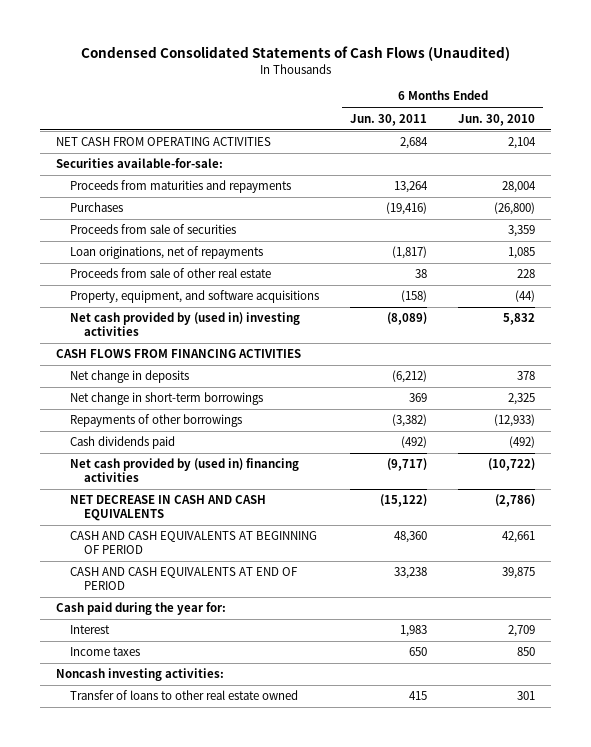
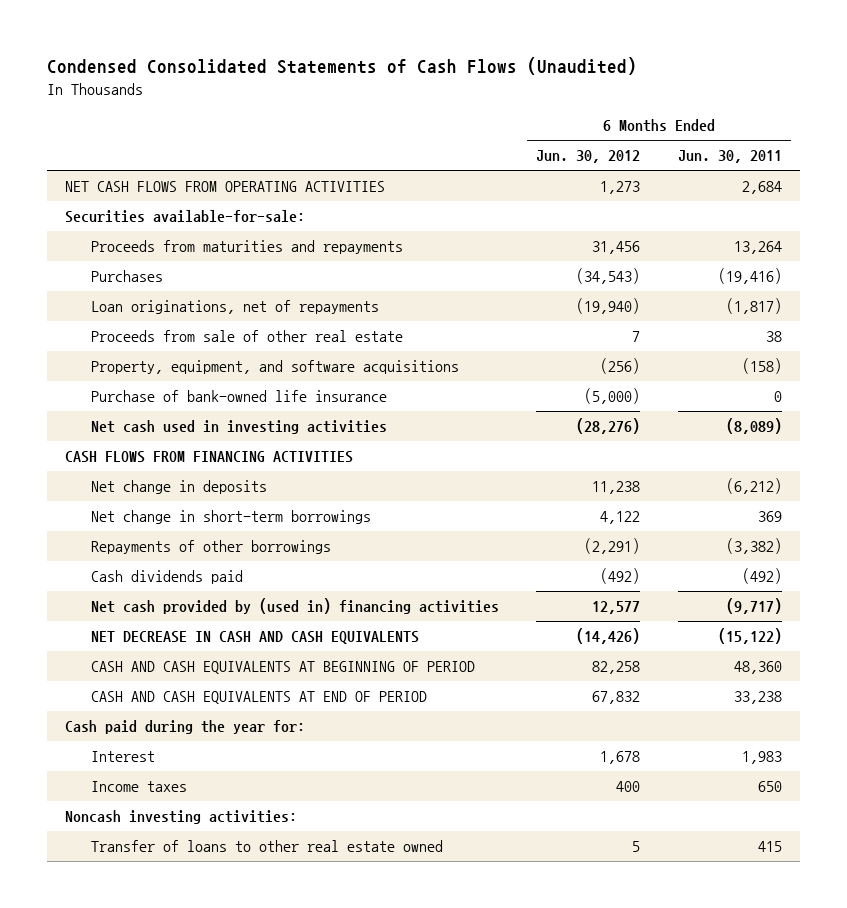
[458,113,536,126] Jun. 30, 2010 -> none
none -> [536,150,641,164] Jun. 30, 2012
[55,137,271,147] NET CASH FROM OPERATING ACTIVITIES -> [65,181,386,193] NET CASH FLOWS FROM OPERATING ACTIVITIES
[70,224,237,235] Proceeds from sale of securities -> none
none -> [90,390,387,403] Purchase of bank-owned life insurance
[70,312,301,337] Net cash provided by (used in) investing activities -> [90,420,387,435] Net cash used in investing activities

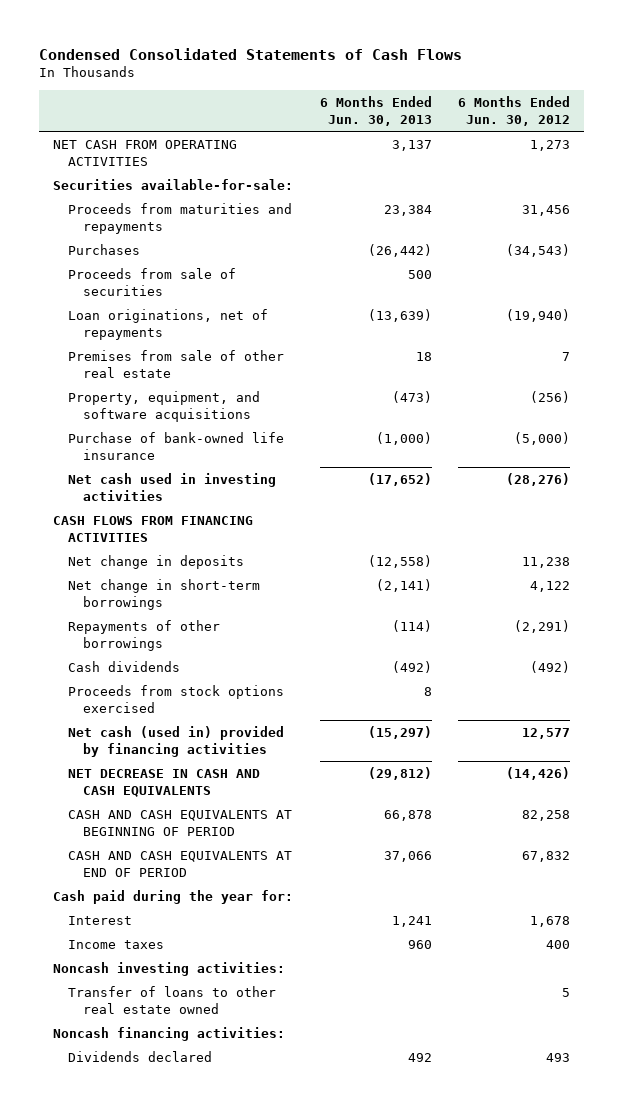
[46,56,637,75] Condensed Consolidated Statements of Cash Flows (Unaudited) -> [39,47,463,60] Condensed Consolidated Statements of Cash Flows
[677,150,782,164] Jun. 30, 2011 -> none
none -> [319,96,432,127] 6 Months Ended Jun. 30, 2013
[65,181,386,193] NET CASH FLOWS FROM OPERATING ACTIVITIES -> [52,139,237,166] NET CASH FROM OPERATING ACTIVITIES
none -> [67,267,236,296] Proceeds from sale of securities
[90,330,403,343] Proceeds from sale of other real estate -> [67,349,284,378] Premises from sale of other real estate
[90,570,243,585] Cash dividends paid -> [67,660,180,672] Cash dividends
none -> [67,684,284,713] Proceeds from stock options exercised
[90,598,499,615] Net cash provided by (used in) financing activities -> [67,725,284,757] Net cash (used in) provided by financing activities
none -> [52,1026,285,1041] Noncash financing activities:
none -> [67,1050,212,1062] Dividends declared

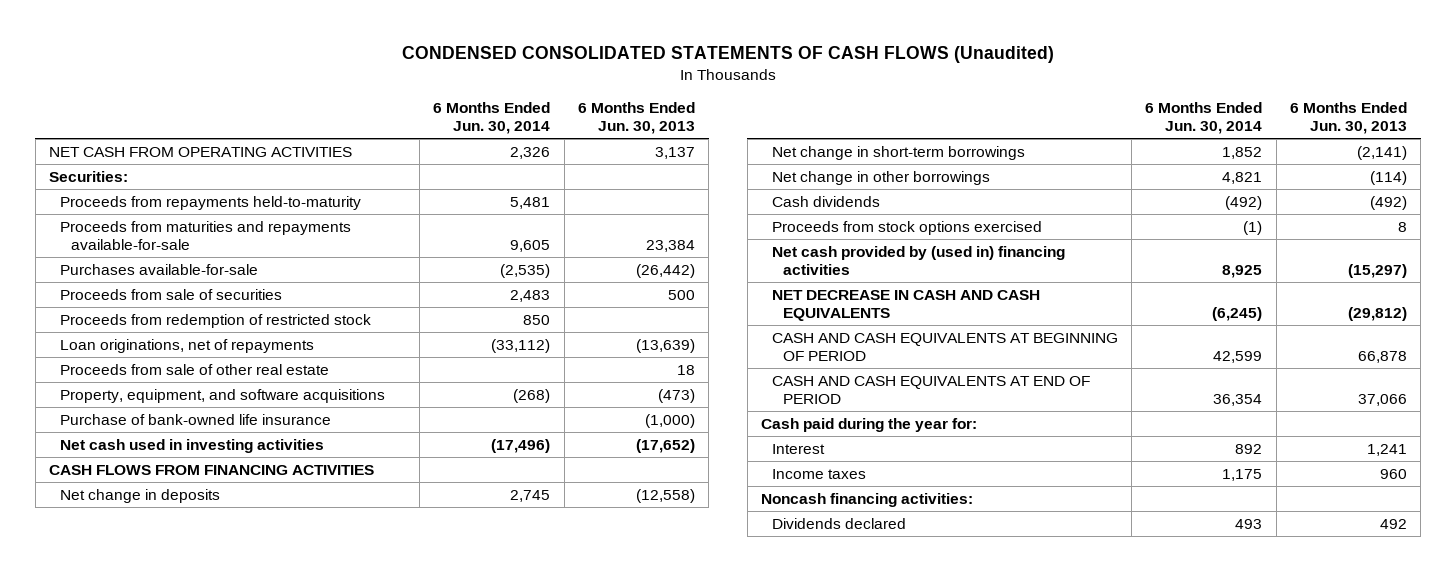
[39,47,463,60] Condensed Consolidated Statements of Cash Flows -> [401,45,1054,63] CONDENSED CONSOLIDATED STATEMENTS OF CASH FLOWS (Unaudited)
[458,96,571,127] 6 Months Ended Jun. 30, 2012 -> none
none -> [433,102,551,134] 6 Months Ended Jun. 30, 2014
[52,178,293,190] Securities available-for-sale: -> [48,170,128,182] Securities:
none -> [59,195,361,210] Proceeds from repayments held-to-maturity
[67,202,292,234] Proceeds from maturities and repayments -> [59,220,351,250] Proceeds from maturities and repayments available-for-sale
[67,243,140,255] Purchases -> [59,263,258,275] Purchases available-for-sale
none -> [59,313,371,328] Proceeds from redemption of restricted stock
[67,349,284,378] Premises from sale of other real estate -> [59,363,329,375] Proceeds from sale of other real estate
[67,619,220,651] Repayments of other borrowings -> [771,170,990,185] Net change in other borrowings
[67,725,284,757] Net cash (used in) provided by financing activities -> [771,245,1065,275] Net cash provided by (used in) financing activities
[52,961,285,976] Noncash investing activities: -> none
[67,985,276,1014] Transfer of loans to other real estate owned -> none

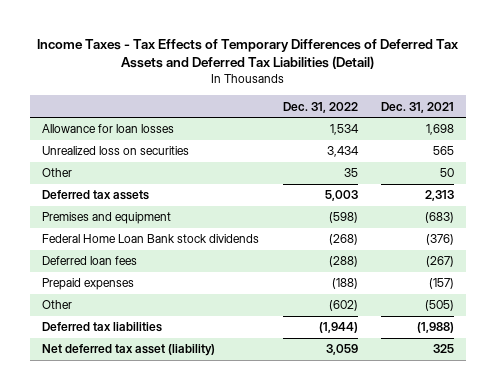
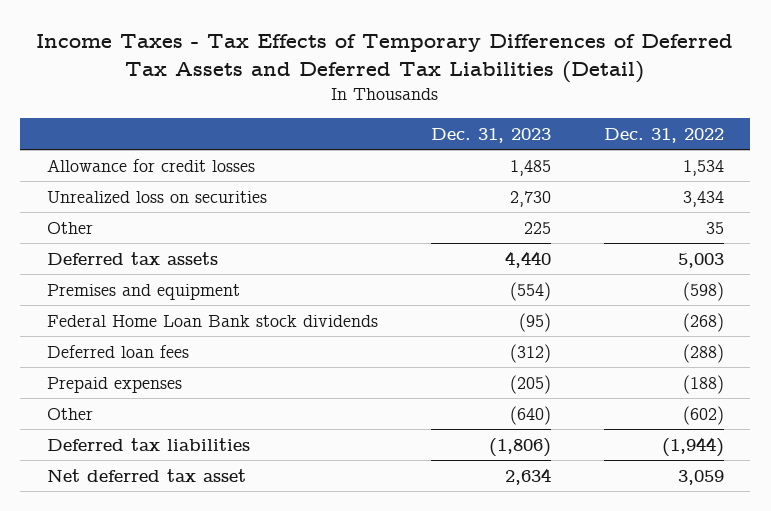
[381,101,455,113] Dec. 31, 2021 -> none
none -> [430,127,551,143] Dec. 31, 2023
[42,124,175,134] Allowance for loan losses -> [46,158,255,172] Allowance for credit losses
[42,344,216,357] Net deferred tax asset (liability) -> [46,468,246,482] Net deferred tax asset

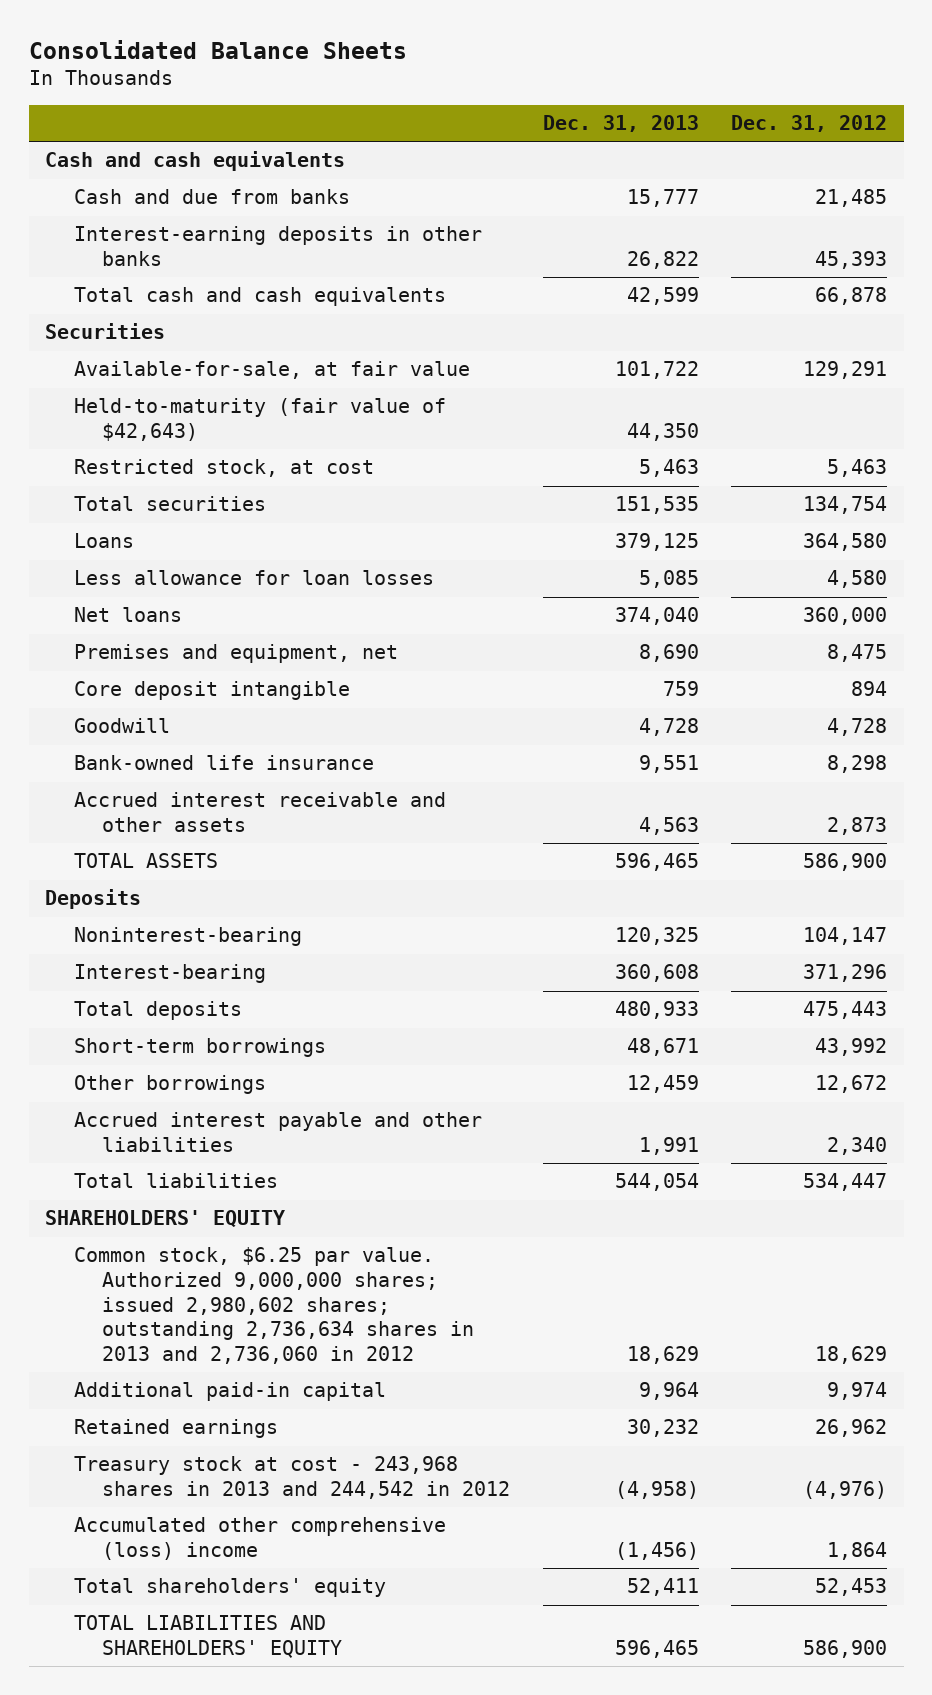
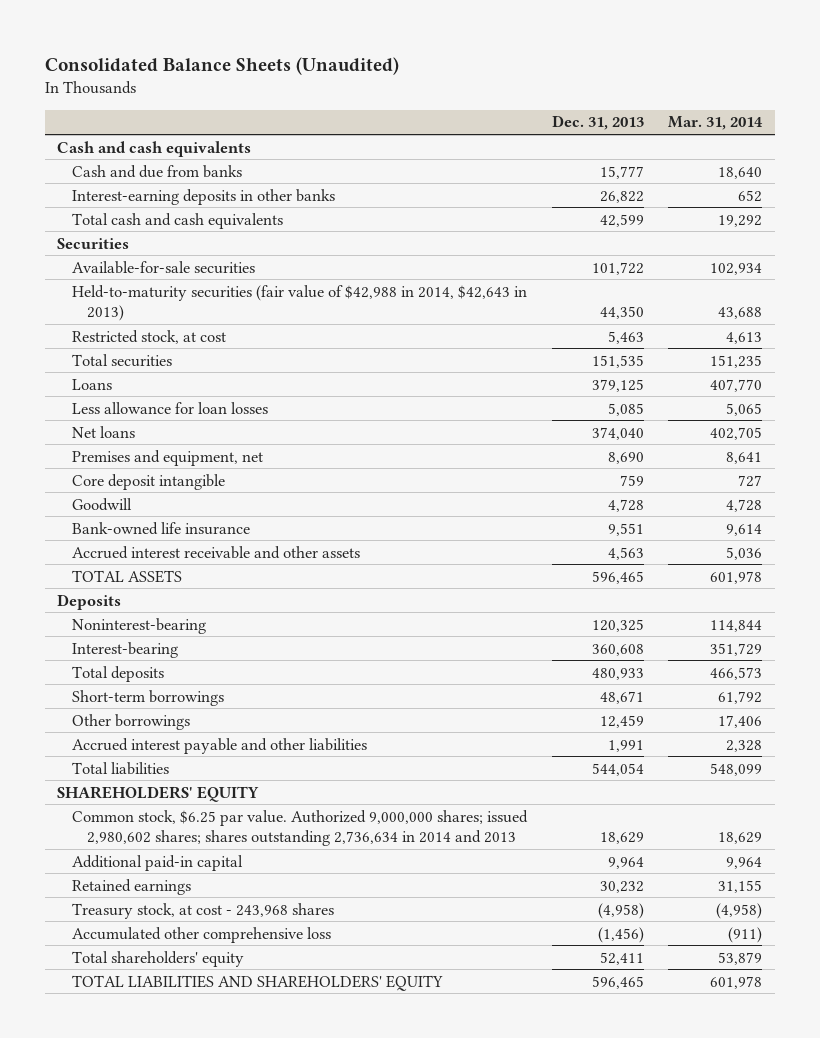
[28,40,407,60] Consolidated Balance Sheets -> [44,56,399,75] Consolidated Balance Sheets (Unaudited)
[731,115,888,133] Dec. 31, 2012 -> none
none -> [668,116,764,131] Mar. 31, 2014
[73,361,470,380] Available-for-sale, at fair value -> [71,260,255,274] Available-for-sale securities
[73,398,446,442] Held-to-maturity (fair value of $42,643) -> [71,284,527,321] Held-to-maturity securities (fair value of $42,988 in 2014, $42,643 in 2013)
[73,1247,475,1364] Common stock, $6.25 par value. Authorized 9,000,000 shares; issued 2,980,602 shares; outstanding 2,736,634 shares in 2013 and 2,736,060 in 2012 -> [71,809,528,846] Common stock, $6.25 par value. Authorized 9,000,000 shares; issued 2,980,602 shares; shares outstanding 2,736,634 in 2014 and 2013
[73,1456,511,1500] Treasury stock at cost - 243,968 shares in 2013 and 244,542 in 2012 -> [71,902,334,919] Treasury stock, at cost - 243,968 shares
[73,1517,446,1561] Accumulated other comprehensive (loss) income -> [71,926,331,943] Accumulated other comprehensive loss

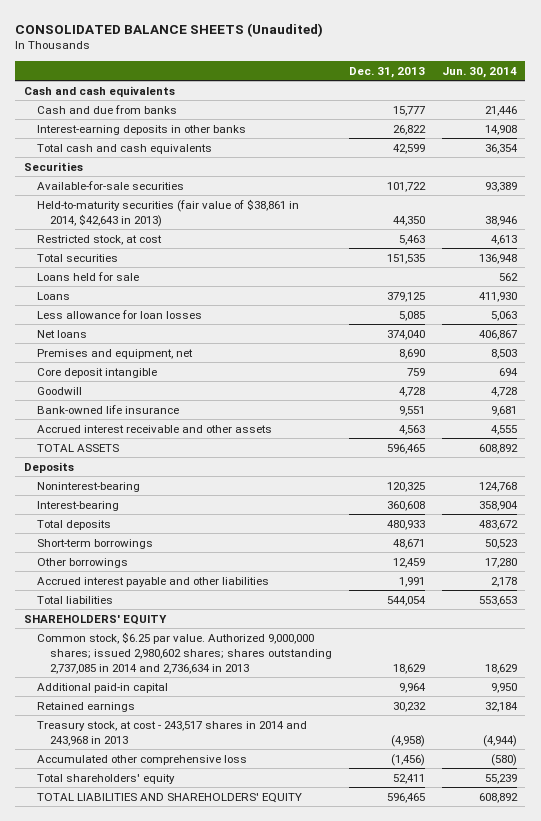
[44,56,399,75] Consolidated Balance Sheets (Unaudited) -> [15,22,324,37] CONSOLIDATED BALANCE SHEETS (Unaudited)
[668,116,764,131] Mar. 31, 2014 -> none
none -> [442,66,518,78] Jun. 30, 2014
[71,284,527,321] Held-to-maturity securities (fair value of $42,988 in 2014, $42,643 in 2013) -> [37,198,300,227] Held-to-maturity securities (fair value of $38,861 in 2014, $42,643 in 2013)
none -> [37,271,140,281] Loans held for sale
[71,809,528,846] Common stock, $6.25 par value. Authorized 9,000,000 shares; issued 2,980,602 shares; shares outstanding 2,736,634 in 2014 and 2013 -> [37,631,333,674] Common stock, $6.25 par value. Authorized 9,000,000 shares; issued 2,980,602 shares; shares outstanding 2,737,085 in 2014 and 2,736,634 in 2013
[71,902,334,919] Treasury stock, at cost - 243,968 shares -> [37,720,308,746] Treasury stock, at cost - 243,517 shares in 2014 and 243,968 in 2013

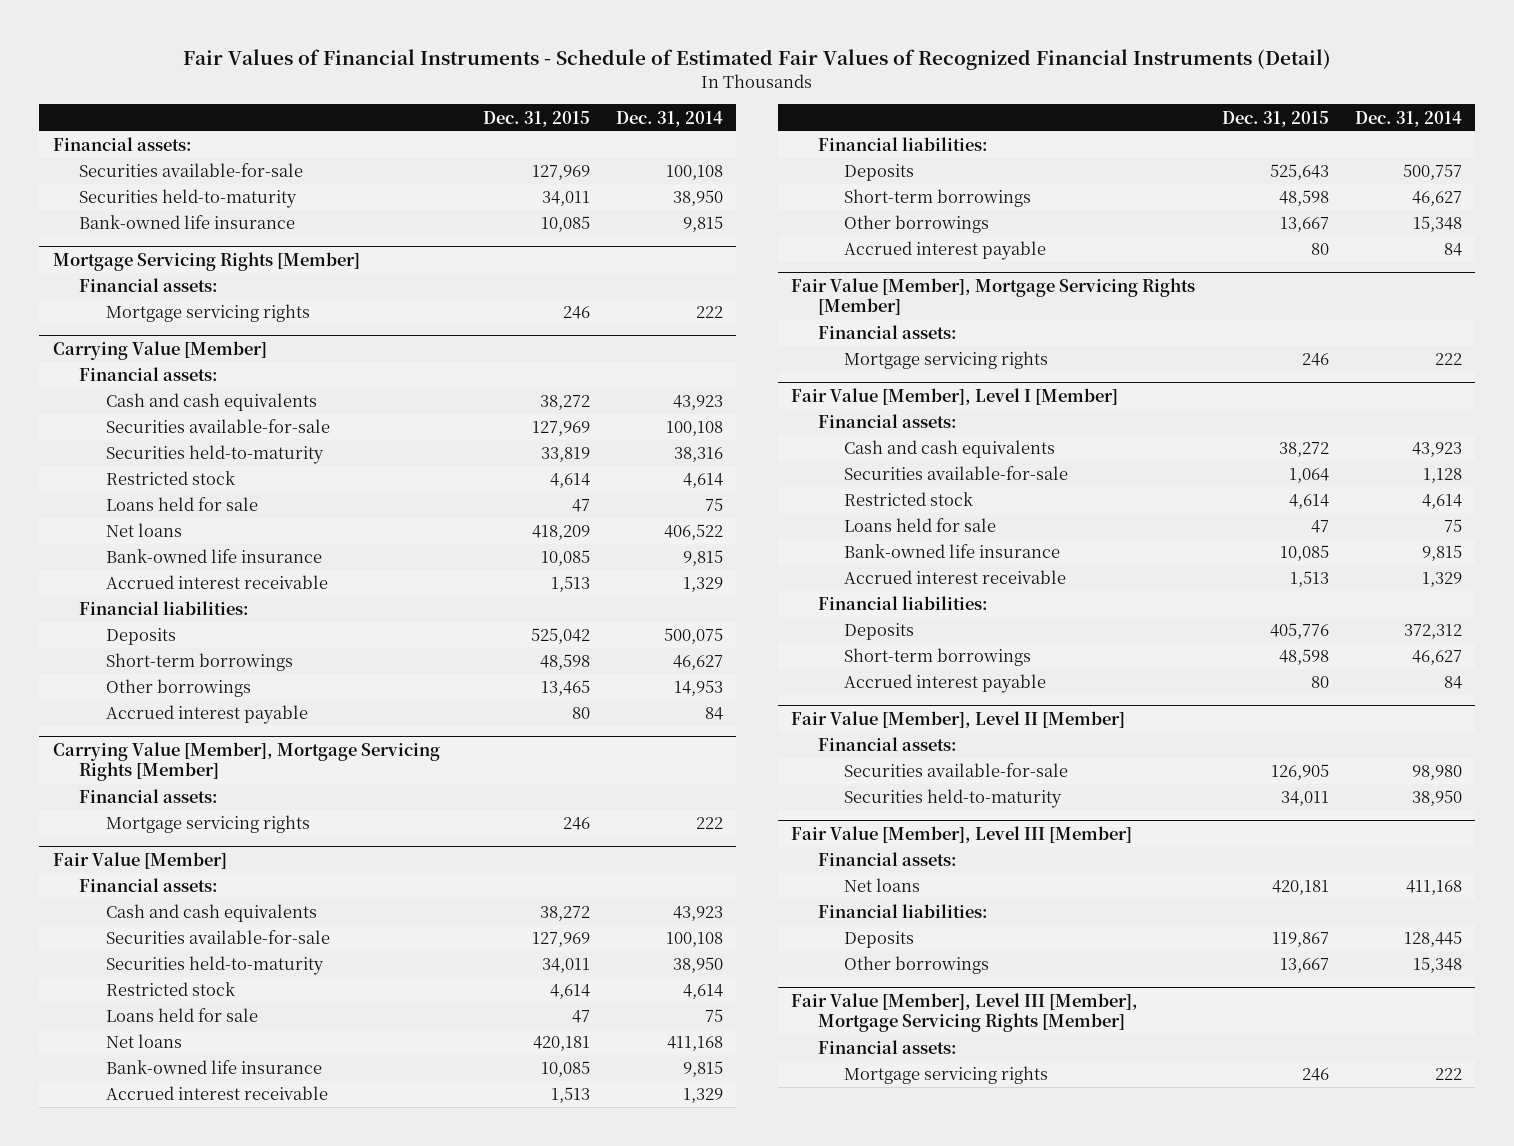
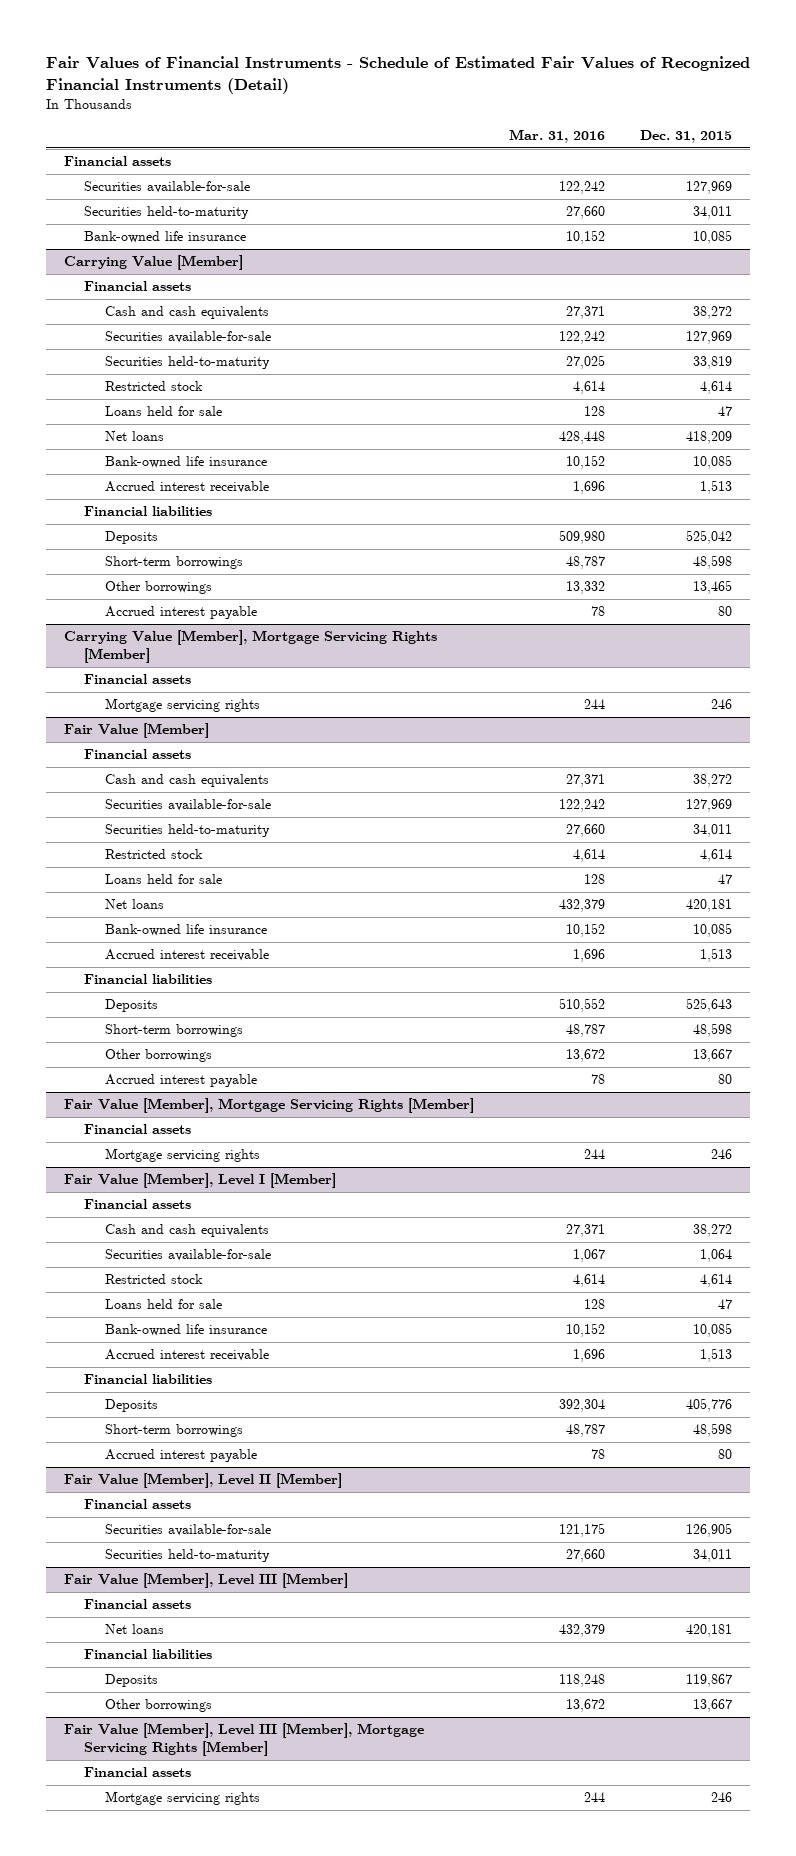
[616,110,724,127] Dec. 31, 2014 -> none
none -> [508,129,605,144] Mar. 31, 2016
[52,137,192,152] Financial assets: -> [63,156,171,167] Financial assets
[52,251,360,271] Mortgage Servicing Rights [Member] -> none
[79,278,219,293] Financial assets: -> none
[105,304,310,323] Mortgage servicing rights -> none
[79,367,219,382] Financial assets: -> [84,281,192,292] Financial assets
[79,601,250,616] Financial liabilities: -> [84,506,213,517] Financial liabilities
[79,789,219,804] Financial assets: -> [84,674,192,685] Financial assets
[79,878,219,893] Financial assets: -> [84,749,192,760] Financial assets
[817,137,988,152] Financial liabilities: -> [84,974,213,985] Financial liabilities
[817,325,957,340] Financial assets: -> [84,1124,192,1135] Financial assets
[817,414,957,429] Financial assets: -> [84,1199,192,1210] Financial assets
[817,596,988,611] Financial liabilities: -> [84,1374,213,1385] Financial liabilities
[817,737,957,752] Financial assets: -> [84,1499,192,1510] Financial assets
[817,852,957,867] Financial assets: -> [84,1599,192,1610] Financial assets
[817,904,988,919] Financial liabilities: -> [84,1649,213,1660] Financial liabilities
[817,1040,957,1055] Financial assets: -> [84,1767,192,1778] Financial assets

